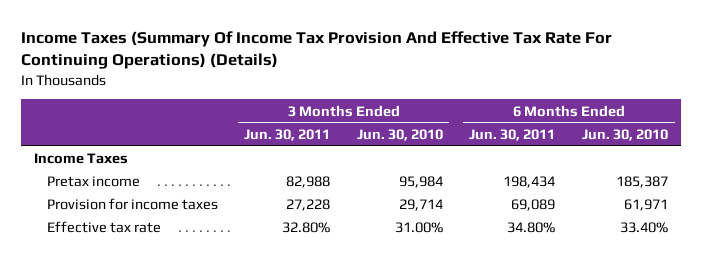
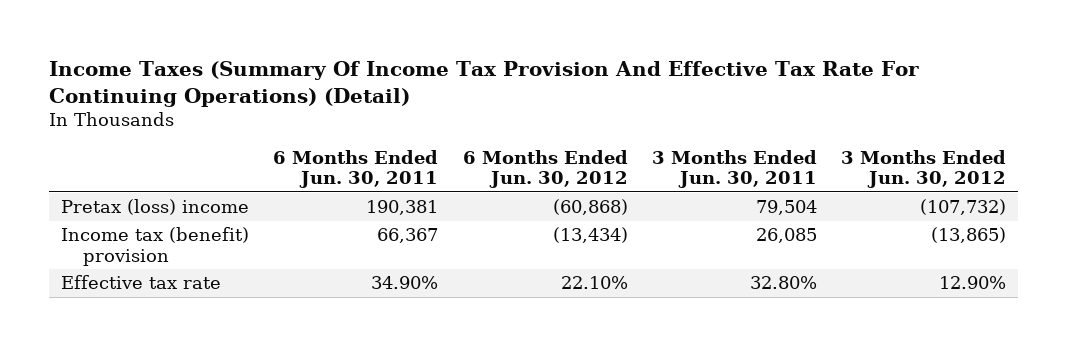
[20,30,612,70] Income Taxes (Summary Of Income Tax Provision And Effective Tax Rate For Continuing Operations) (Details) -> [49,60,920,107] Income Taxes (Summary Of Income Tax Provision And Effective Tax Rate For Continuing Operations) (Detail)
[356,128,443,141] Jun. 30, 2010 -> none
[582,128,669,141] Jun. 30, 2010 -> none
none -> [462,149,628,188] 6 Months Ended Jun. 30, 2012
none -> [841,149,1007,188] 3 Months Ended Jun. 30, 2012
[33,153,128,165] Income Taxes -> none
[46,176,140,188] Pretax income -> [61,199,250,216] Pretax (loss) income
[286,176,331,189] 82,988 -> [755,200,817,216] 79,504
[503,176,556,189] 198,434 -> [366,200,439,216] 190,381
[46,198,218,211] Provision for income taxes -> [61,227,250,266] Income tax (benefit) provision
[286,199,331,212] 27,228 -> [755,228,817,244] 26,085
[511,199,556,212] 69,089 -> [377,228,439,244] 66,367
[507,222,556,234] 34.80% -> [371,276,439,290] 34.90%

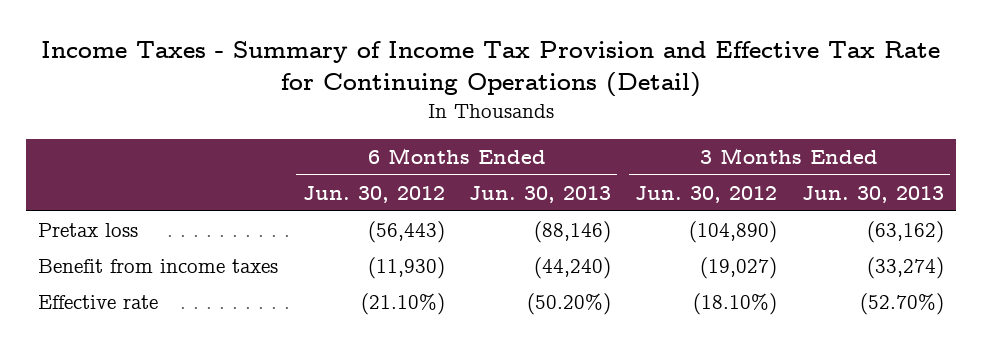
[49,60,920,107] Income Taxes (Summary Of Income Tax Provision And Effective Tax Rate For Continuing Operations) (Detail) -> [40,41,940,98] Income Taxes - Summary of Income Tax Provision and Effective Tax Rate for Continuing Operations (Detail)
[273,149,439,188] 6 Months Ended Jun. 30, 2011 -> none
[651,149,817,188] 3 Months Ended Jun. 30, 2011 -> none
none -> [468,185,611,203] Jun. 30, 2013
none -> [801,185,944,203] Jun. 30, 2013
[61,199,250,216] Pretax (loss) income -> [38,223,139,238] Pretax loss
[552,199,628,216] (60,868) -> [367,221,445,244] (56,443)
[920,199,1007,216] (107,732) -> [689,221,778,244] (104,890)
[61,227,250,266] Income tax (benefit) provision -> [38,259,279,274] Benefit from income taxes
[552,227,628,244] (13,434) -> [367,257,445,280] (11,930)
[931,227,1007,244] (13,865) -> [700,257,778,280] (19,027)
[61,275,222,290] Effective tax rate -> [38,295,159,310] Effective rate
[560,276,628,290] 22.10% -> [360,293,445,316] (21.10%)
[939,276,1007,290] 12.90% -> [693,293,778,316] (18.10%)

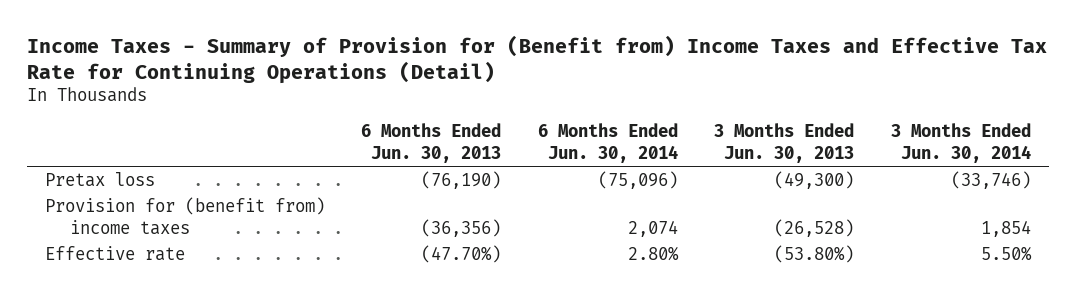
[40,41,940,98] Income Taxes - Summary of Income Tax Provision and Effective Tax Rate for Continuing Operations (Detail) -> [26,34,1047,84] Income Taxes - Summary of Provision for (Benefit from) Income Taxes and Effective Tax Rate for Continuing Operations (Detail)
[302,185,445,203] Jun. 30, 2012 -> none
[635,185,778,203] Jun. 30, 2012 -> none
none -> [537,123,678,163] 6 Months Ended Jun. 30, 2014
none -> [890,123,1031,163] 3 Months Ended Jun. 30, 2014
[533,221,611,244] (88,146) -> [421,171,502,190] (76,190)
[866,221,944,244] (63,162) -> [774,171,855,190] (49,300)
[38,259,279,274] Benefit from income taxes -> [44,197,325,235] Provision for (benefit from) income taxes
[533,257,611,280] (44,240) -> [421,218,502,237] (36,356)
[866,257,944,280] (33,274) -> [774,218,855,237] (26,528)
[526,293,611,316] (50.20%) -> [421,245,502,264] (47.70%)
[859,293,944,316] (52.70%) -> [774,245,855,264] (53.80%)

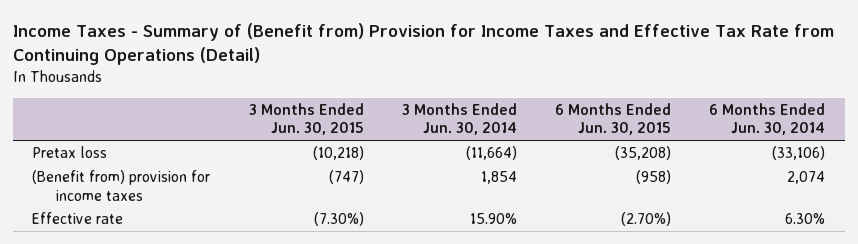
[26,34,1047,84] Income Taxes - Summary of Provision for (Benefit from) Income Taxes and Effective Tax Rate for Continuing Operations (Detail) -> [13,23,835,66] Income Taxes - Summary of (Benefit from) Provision for Income Taxes and Effective Tax Rate from Continuing Operations (Detail)
[361,123,502,163] 6 Months Ended Jun. 30, 2013 -> none
[714,123,855,163] 3 Months Ended Jun. 30, 2013 -> none
none -> [248,103,364,136] 3 Months Ended Jun. 30, 2015
none -> [555,103,672,136] 6 Months Ended Jun. 30, 2015
[597,171,678,190] (75,096) -> [772,146,826,161] (33,106)
[950,171,1031,190] (33,746) -> [465,146,517,161] (11,664)
[44,197,325,235] Provision for (benefit from) income taxes -> [32,170,211,201] (Benefit from) provision for income taxes
[627,246,679,262] 2.80% -> [785,213,826,225] 6.30%
[980,246,1032,262] 5.50% -> [469,213,517,225] 15.90%

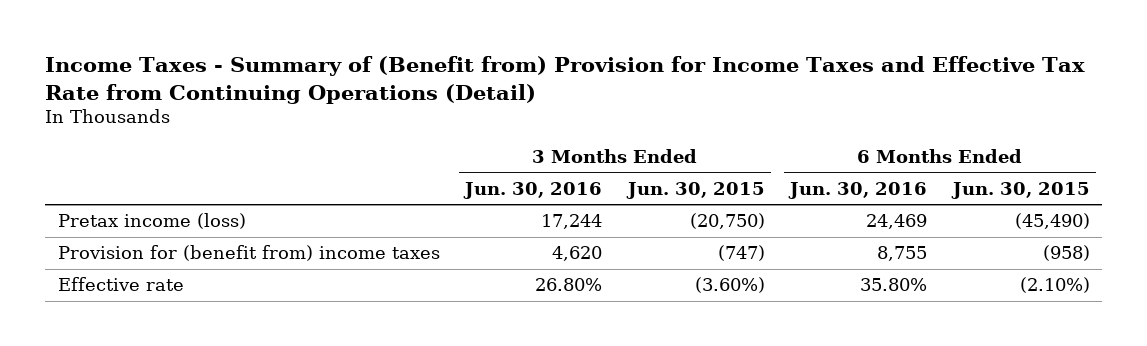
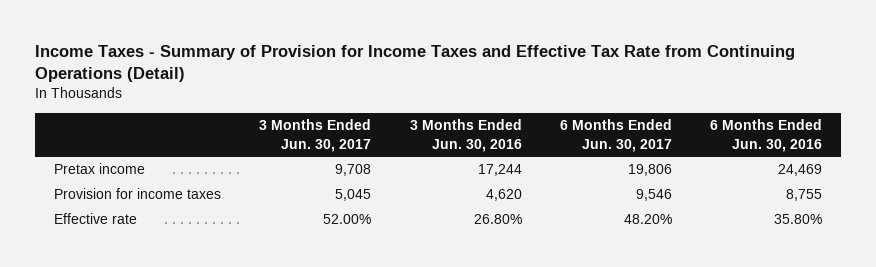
[44,56,1085,104] Income Taxes - Summary of (Benefit from) Provision for Income Taxes and Effective Tax Rate from Continuing Operations (Detail) -> [35,45,796,83] Income Taxes - Summary of Provision for Income Taxes and Effective Tax Rate from Continuing Operations (Detail)
[625,181,765,199] Jun. 30, 2015 -> none
[950,181,1090,199] Jun. 30, 2015 -> none
none -> [259,119,372,152] 3 Months Ended Jun. 30, 2017
none -> [559,119,672,152] 6 Months Ended Jun. 30, 2017
[57,213,246,230] Pretax income (loss) -> [54,163,146,175] Pretax income
[57,245,440,262] Provision for (benefit from) income taxes -> [54,188,222,200] Provision for income taxes

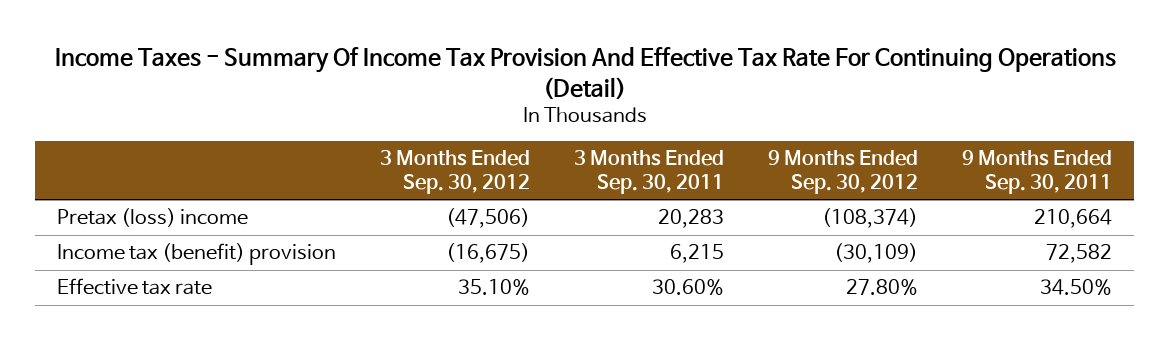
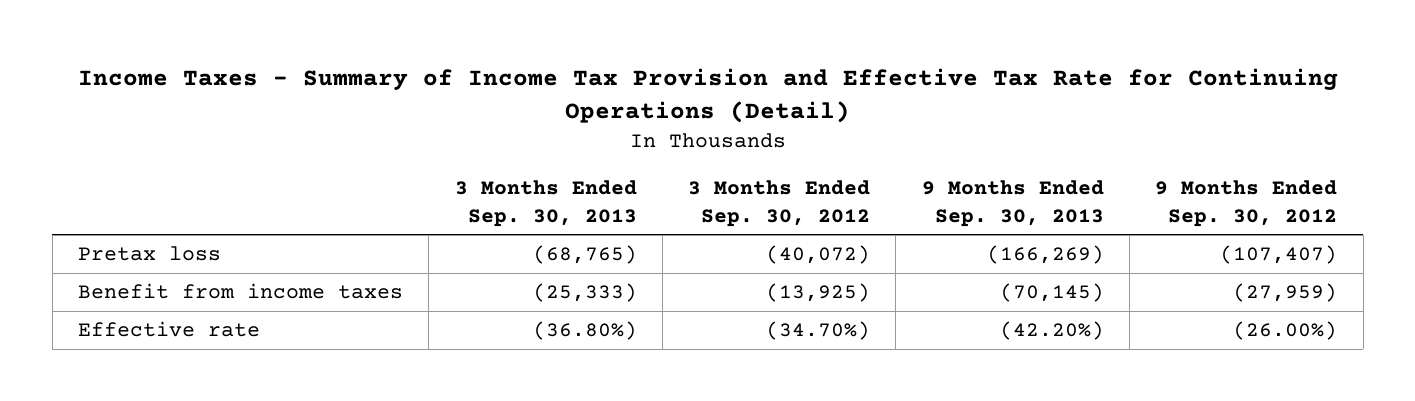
[54,47,1116,100] Income Taxes - Summary Of Income Tax Provision And Effective Tax Rate For Continuing Operations (Detail) -> [77,68,1338,124] Income Taxes - Summary of Income Tax Provision and Effective Tax Rate for Continuing Operations (Detail)
[574,150,725,194] 3 Months Ended Sep. 30, 2011 -> none
[962,150,1113,194] 9 Months Ended Sep. 30, 2011 -> none
none -> [454,180,637,227] 3 Months Ended Sep. 30, 2013
none -> [921,180,1104,227] 9 Months Ended Sep. 30, 2013
[57,208,249,228] Pretax (loss) income -> [77,246,221,262] Pretax loss
[446,208,531,229] (47,506) -> [766,245,871,265] (40,072)
[822,208,919,229] (108,374) -> [1220,245,1338,265] (107,407)
[57,243,337,266] Income tax (benefit) provision -> [77,283,403,300] Benefit from income taxes
[446,243,531,264] (16,675) -> [766,283,871,303] (13,925)
[834,243,919,264] (30,109) -> [1233,283,1338,303] (27,959)
[57,278,213,296] Effective tax rate -> [77,321,260,338] Effective rate
[458,279,531,296] 35.10% -> [766,321,871,341] (34.70%)
[846,279,919,296] 27.80% -> [1233,321,1338,341] (26.00%)

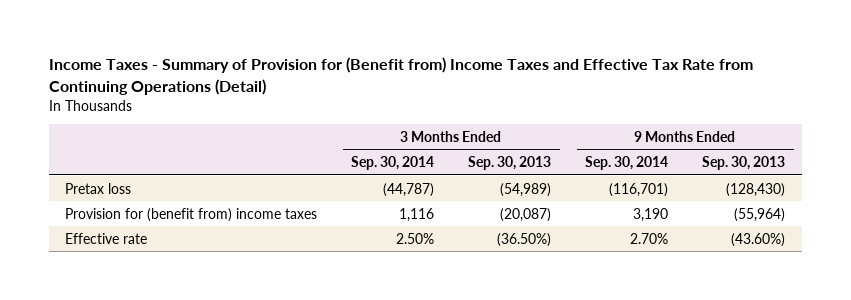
[77,68,1338,124] Income Taxes - Summary of Income Tax Provision and Effective Tax Rate for Continuing Operations (Detail) -> [48,57,753,95] Income Taxes - Summary of Provision for (Benefit from) Income Taxes and Effective Tax Rate from Continuing Operations (Detail)
[688,180,871,227] 3 Months Ended Sep. 30, 2012 -> none
[1155,180,1338,227] 9 Months Ended Sep. 30, 2012 -> none
none -> [351,156,435,171] Sep. 30, 2014
none -> [585,156,669,171] Sep. 30, 2014
[532,245,637,265] (68,765) -> [500,182,552,197] (54,989)
[986,245,1104,265] (166,269) -> [726,182,786,197] (128,430)
[77,283,403,300] Benefit from income taxes -> [65,207,318,222] Provision for (benefit from) income taxes
[532,283,637,303] (25,333) -> [500,207,552,222] (20,087)
[999,283,1104,303] (70,145) -> [734,207,786,222] (55,964)
[532,321,637,341] (36.80%) -> [497,232,552,247] (36.50%)
[999,321,1104,341] (42.20%) -> [731,232,786,247] (43.60%)

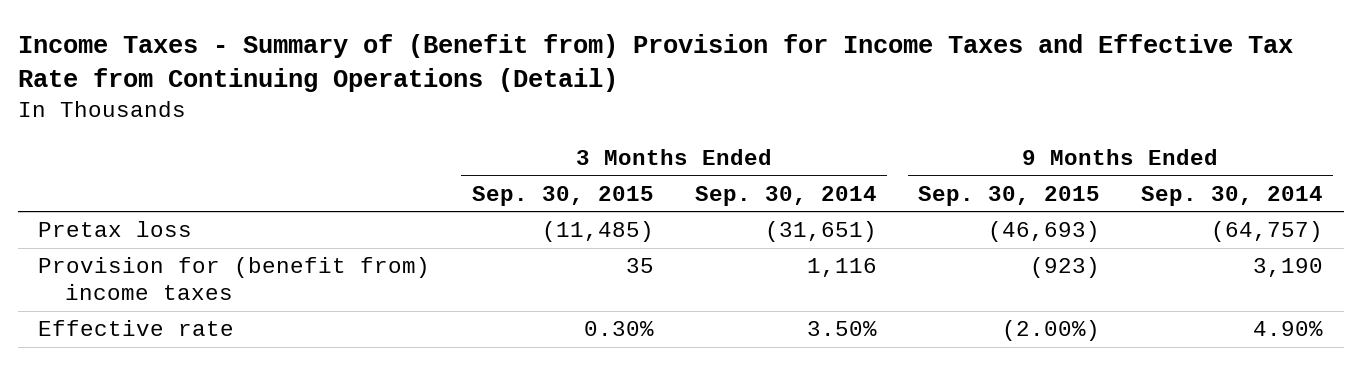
[48,57,753,95] Income Taxes - Summary of Provision for (Benefit from) Income Taxes and Effective Tax Rate from Continuing Operations (Detail) -> [17,33,1293,93] Income Taxes - Summary of (Benefit from) Provision for Income Taxes and Effective Tax Rate from Continuing Operations (Detail)
[468,156,552,171] Sep. 30, 2013 -> none
[702,156,786,171] Sep. 30, 2013 -> none
none -> [471,185,654,206] Sep. 30, 2015
none -> [917,185,1100,206] Sep. 30, 2015
[383,182,435,197] (44,787) -> [764,221,877,243] (31,651)
[609,182,669,197] (116,701) -> [1210,221,1323,243] (64,757)
[396,232,435,244] 2.50% -> [806,321,877,337] 3.50%
[630,232,669,244] 2.70% -> [1252,321,1323,337] 4.90%

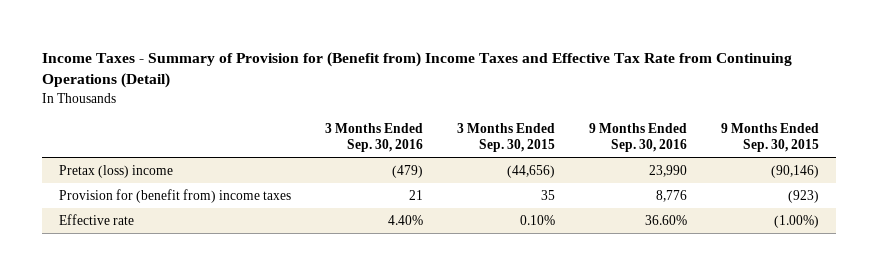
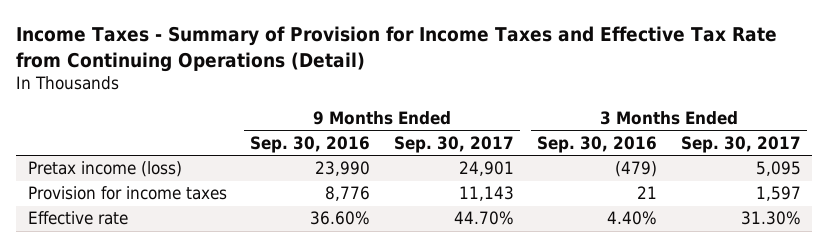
[42,52,793,89] Income Taxes - Summary of Provision for (Benefit from) Income Taxes and Effective Tax Rate from Continuing Operations (Detail) -> [15,26,777,73] Income Taxes - Summary of Provision for Income Taxes and Effective Tax Rate from Continuing Operations (Detail)
[457,122,556,153] 3 Months Ended Sep. 30, 2015 -> none
[721,122,820,153] 9 Months Ended Sep. 30, 2015 -> none
none -> [393,136,514,154] Sep. 30, 2017
none -> [680,136,801,154] Sep. 30, 2017
[59,164,174,178] Pretax (loss) income -> [27,161,182,178] Pretax income (loss)
[59,188,292,203] Provision for (benefit from) income taxes -> [27,186,227,201] Provision for income taxes

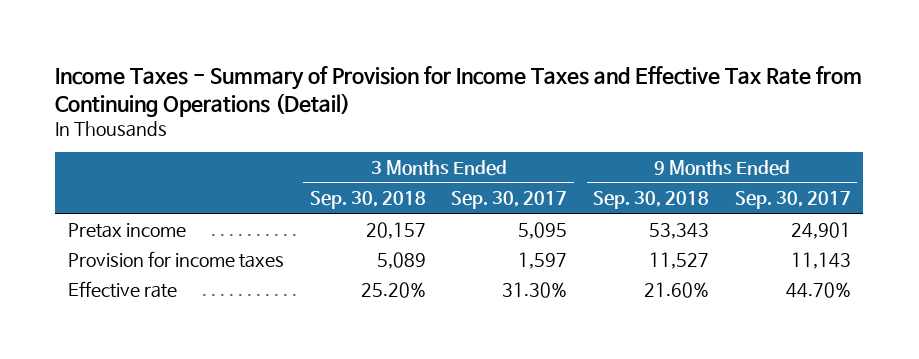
[250,136,371,154] Sep. 30, 2016 -> none
[537,136,658,154] Sep. 30, 2016 -> none
none -> [309,191,426,210] Sep. 30, 2018
none -> [592,191,709,210] Sep. 30, 2018
[27,161,182,178] Pretax income (loss) -> [68,222,187,238] Pretax income

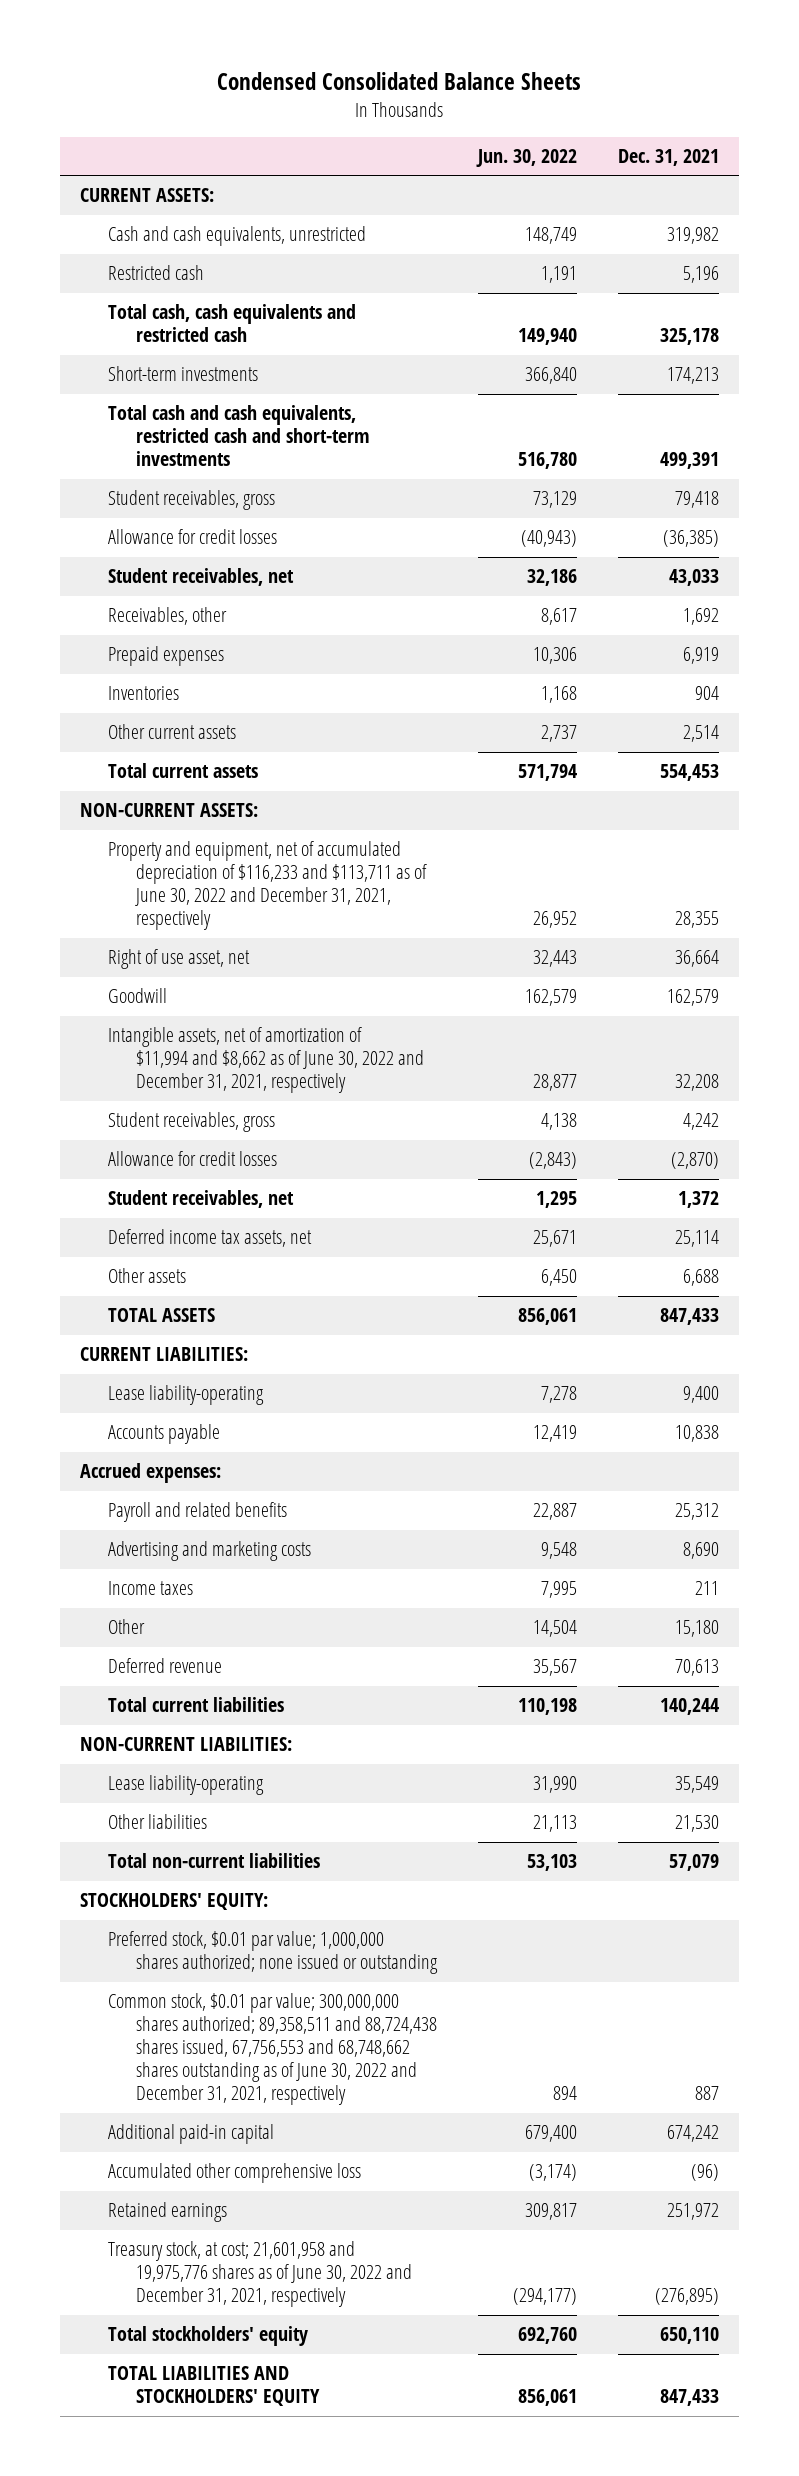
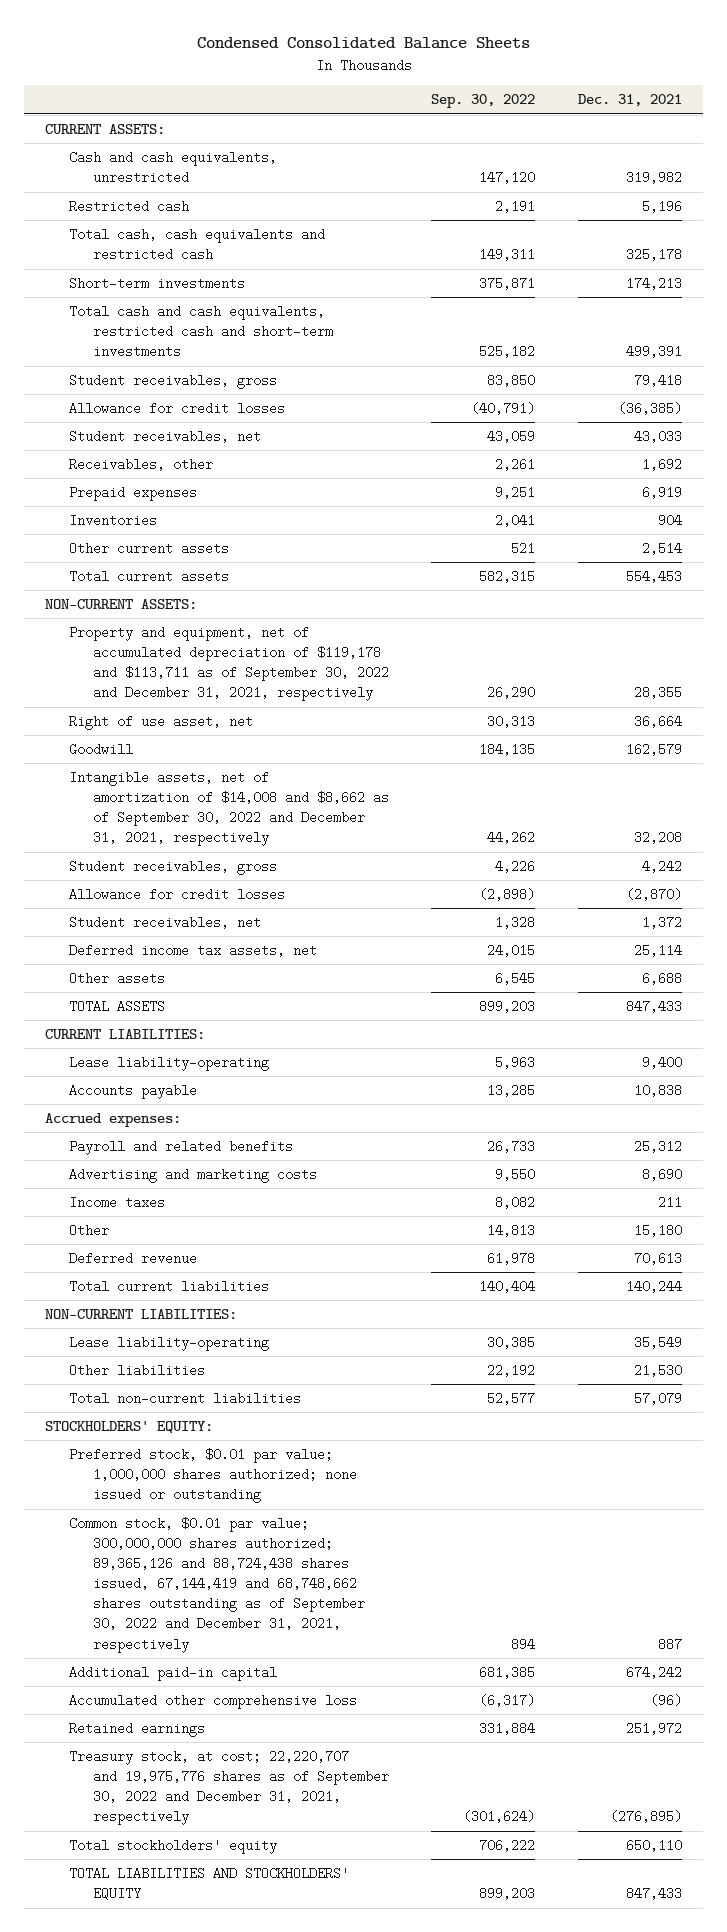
[475,148,577,167] Jun. 30, 2022 -> none
none -> [431,94,536,109] Sep. 30, 2022
[108,841,428,931] Property and equipment, net of accumulated depreciation of $116,233 and $113,711 as of June 30, 2022 and December 31, 2021, respectively -> [69,626,390,702] Property and equipment, net of accumulated depreciation of $119,178 and $113,711 as of September 30, 2022 and December 31, 2021, respectively
[108,1027,425,1094] Intangible assets, net of amortization of $11,994 and $8,662 as of June 30, 2022 and December 31, 2021, respectively -> [69,771,390,847] Intangible assets, net of amortization of $14,008 and $8,662 as of September 30, 2022 and December 31, 2021, respectively
[108,1993,438,2106] Common stock, $0.01 par value; 300,000,000 shares authorized; 89,358,511 and 88,724,438 shares issued, 67,756,553 and 68,748,662 shares outstanding as of June 30, 2022 and December 31, 2021, respectively -> [69,1517,366,1653] Common stock, $0.01 par value; 300,000,000 shares authorized; 89,365,126 and 88,724,438 shares issued, 67,144,419 and 68,748,662 shares outstanding as of September 30, 2022 and December 31, 2021, respectively
[108,2241,413,2308] Treasury stock, at cost; 21,601,958 and 19,975,776 shares as of June 30, 2022 and December 31, 2021, respectively -> [69,1750,390,1826] Treasury stock, at cost; 22,220,707 and 19,975,776 shares as of September 30, 2022 and December 31, 2021, respectively

